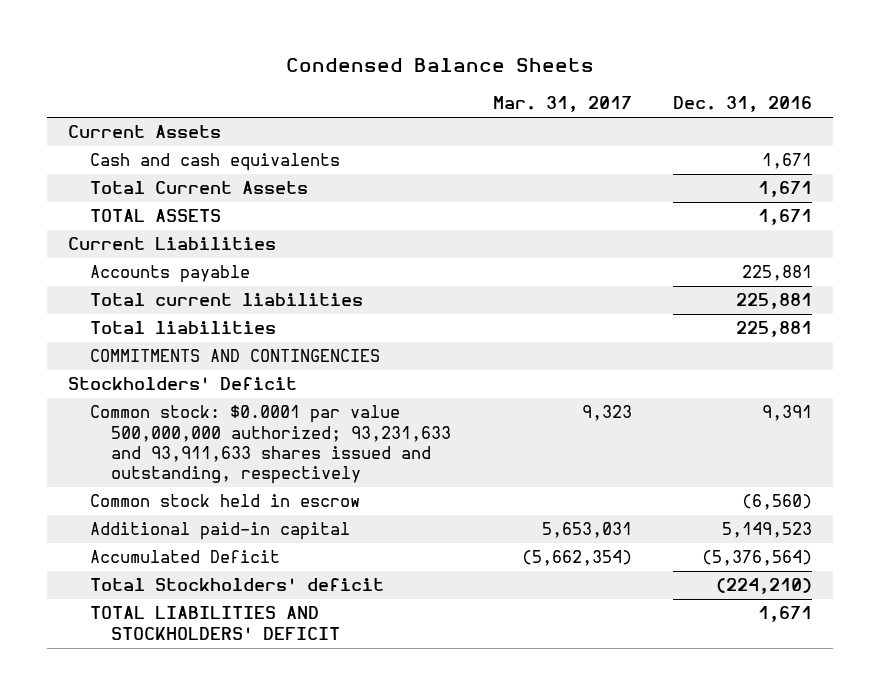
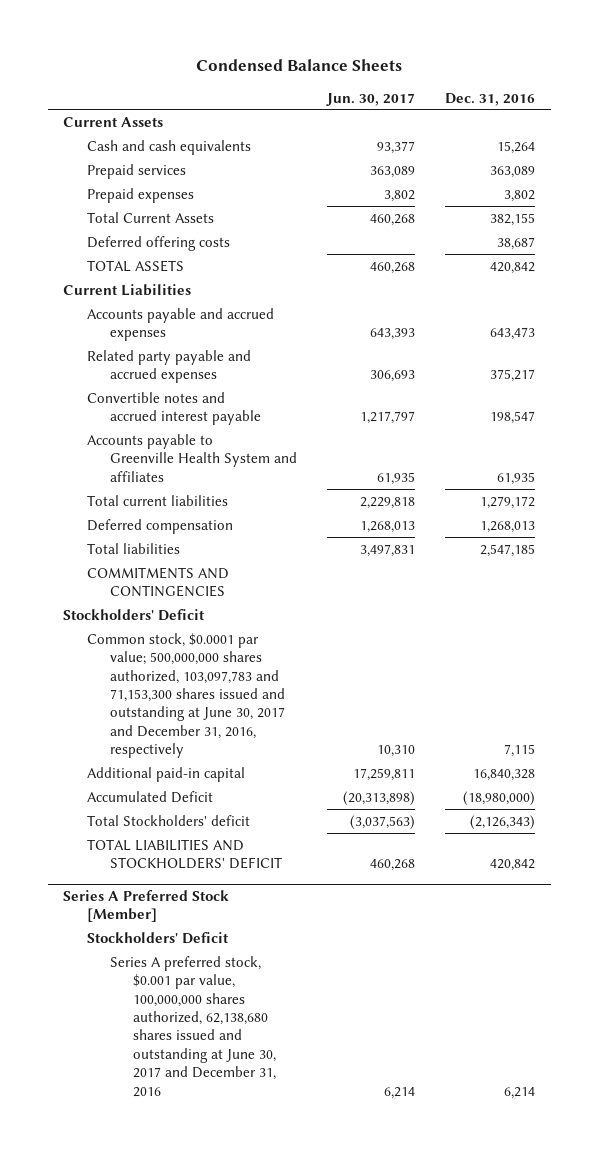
[492,96,632,113] Mar. 31, 2017 -> none
none -> [326,92,416,106] Jun. 30, 2017
[762,153,813,170] 1,671 -> [497,140,536,154] 15,264
none -> [86,163,186,179] Prepaid services
none -> [86,187,194,203] Prepaid expenses
[758,181,813,198] 1,671 -> [490,212,536,226] 382,155
none -> [86,235,230,251] Deferred offering costs
[758,209,813,226] 1,671 -> [490,261,536,274] 420,842
none -> [86,307,274,342] Accounts payable and accrued expenses
none -> [86,349,251,384] Related party payable and accrued expenses
none -> [86,391,261,426] Convertible notes and accrued interest payable
[89,265,250,284] Accounts payable -> [86,433,297,482] Accounts payable to Greenville Health System and affiliates
[742,265,813,282] 225,881 -> [497,471,536,485] 61,935
[736,293,813,310] 225,881 -> [480,495,536,509] 1,279,172
none -> [86,518,233,534] Deferred compensation
[736,321,813,338] 225,881 -> [480,543,536,557] 2,547,185
[89,494,360,508] Common stock held in escrow -> none
[89,405,452,485] Common stock: $0.0001 par value 500,000,000 authorized; 93,231,633 and 93,911,633 shares issued and outstanding, respectively -> [86,632,285,759] Common stock, $0.0001 par value; 500,000,000 shares authorized, 103,097,783 and 71,153,300 shares issued and outstanding at June 30, 2017 and December 31, 2016, respectively
[762,405,813,422] 9,391 -> [504,744,536,758] 7,115
[722,522,813,539] 5,149,523 -> [473,768,536,781] 16,840,328
[702,550,813,567] (5,376,564) -> [463,790,536,806] (18,980,000)
[716,578,813,595] (224,210) -> [470,814,536,830] (2,126,343)
[758,606,813,623] 1,671 -> [490,859,536,872] 420,842
none -> [63,889,230,923] Series A Preferred Stock [Member]
none -> [86,931,229,944] Stockholders' Deficit
none -> [109,955,276,1097] Series A preferred stock, $0.001 par value, 100,000,000 shares authorized, 62,138,680 shares issued and outstanding at June 30, 2017 and December 31, 2016

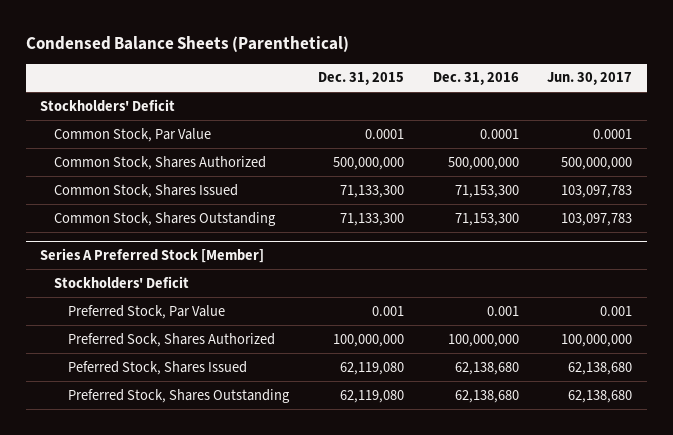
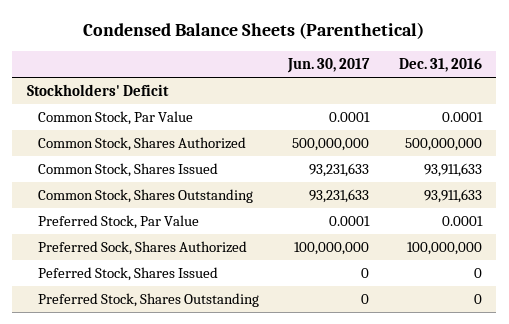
[317,72,404,86] Dec. 31, 2015 -> none
[40,248,265,264] Series A Preferred Stock [Member] -> none
[54,275,190,289] Stockholders' Deficit -> none
[454,184,519,198] 71,153,300 -> [423,163,482,178] 93,911,633
[561,184,633,198] 103,097,783 -> [309,163,370,178] 93,231,633
[454,212,519,226] 71,153,300 -> [423,189,482,204] 93,911,633
[561,212,633,226] 103,097,783 -> [309,189,370,204] 93,231,633
[486,305,519,316] 0.001 -> [441,216,483,227] 0.0001
[600,305,633,316] 0.001 -> [329,216,371,227] 0.0001
[454,361,519,375] 62,138,680 -> [473,268,482,279] 0
[568,361,633,375] 62,138,680 -> [361,268,370,279] 0
[454,389,519,403] 62,138,680 -> [473,294,482,305] 0
[568,389,633,403] 62,138,680 -> [361,294,370,305] 0

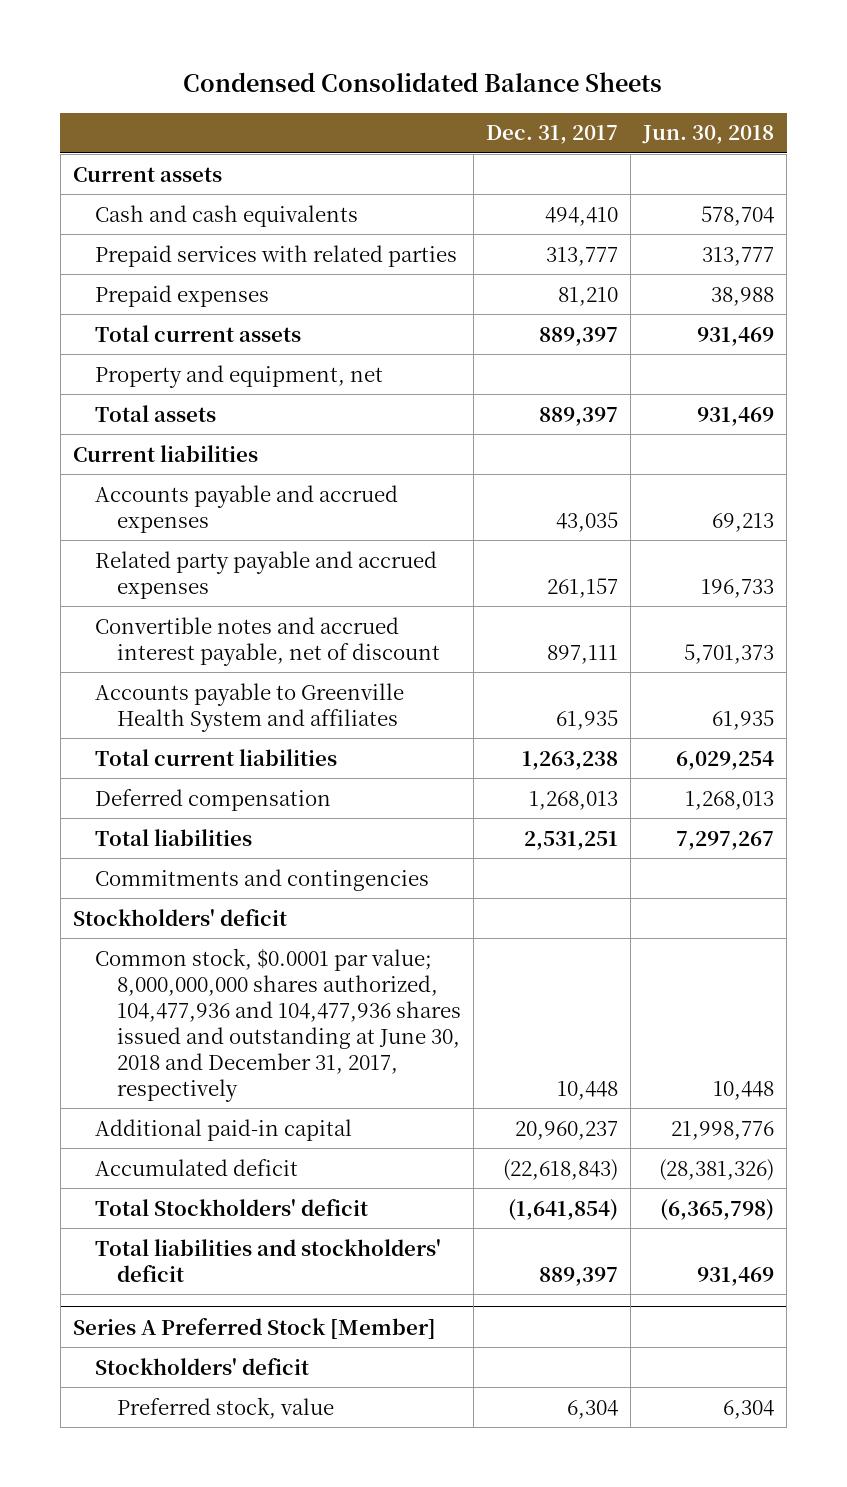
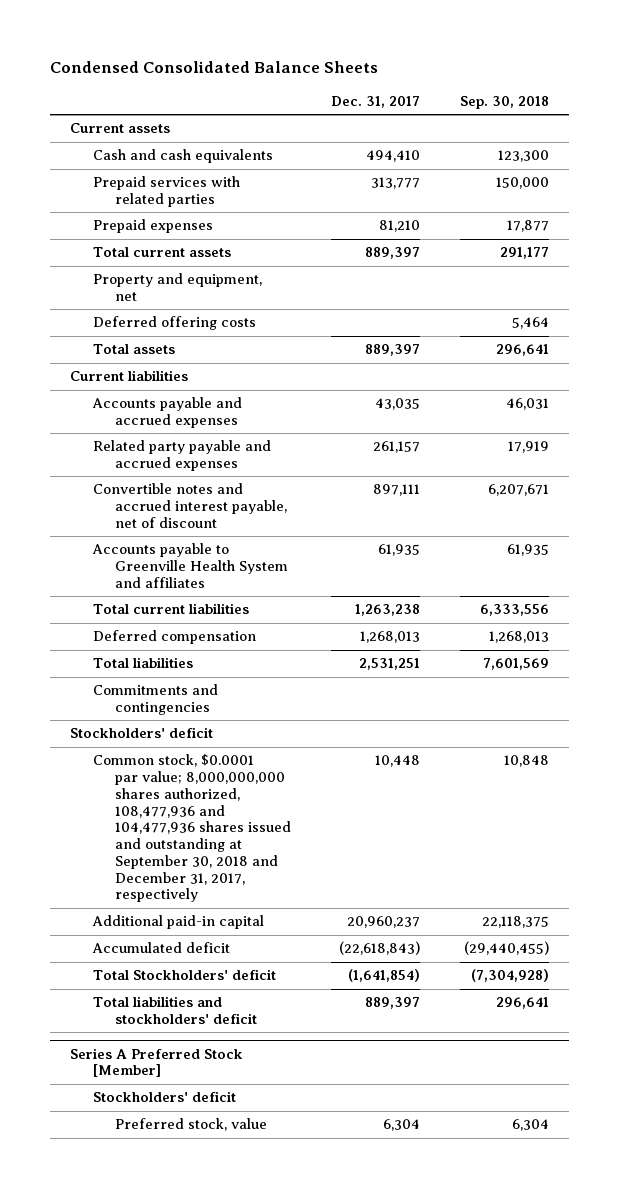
[642,125,775,145] Jun. 30, 2018 -> none
none -> [460,95,550,109] Sep. 30, 2018
none -> [92,316,256,331] Deferred offering costs
[94,947,462,1102] Common stock, $0.0001 par value; 8,000,000,000 shares authorized, 104,477,936 and 104,477,936 shares issued and outstanding at June 30, 2018 and December 31, 2017, respectively -> [92,754,292,903] Common stock, $0.0001 par value; 8,000,000,000 shares authorized, 108,477,936 and 104,477,936 shares issued and outstanding at September 30, 2018 and December 31, 2017, respectively

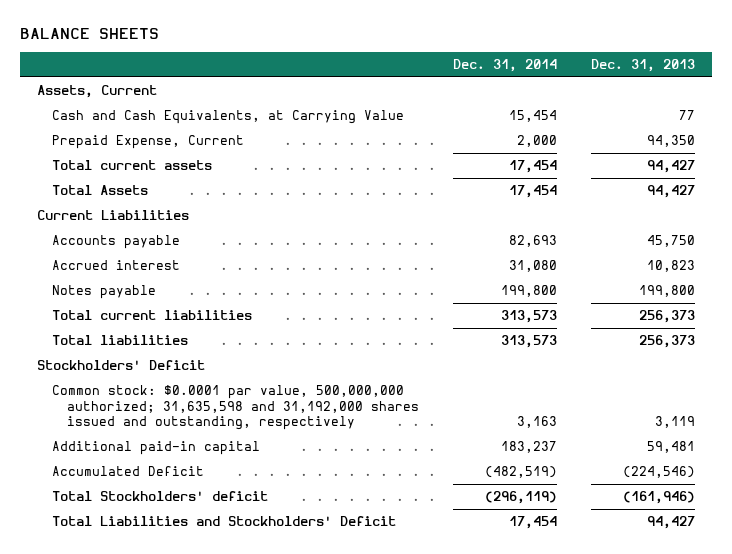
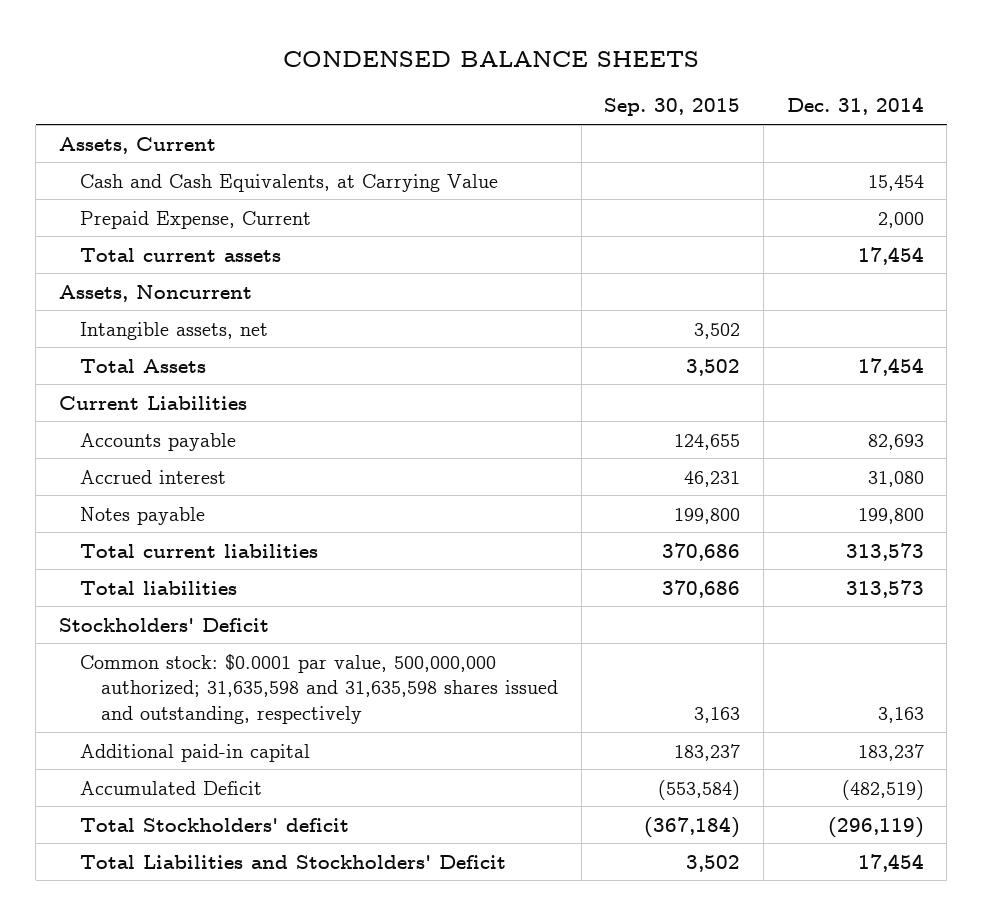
[19,28,159,40] BALANCE SHEETS -> [283,50,700,67] CONDENSED BALANCE SHEETS
[591,58,696,72] Dec. 31, 2013 -> none
none -> [604,98,741,117] Sep. 30, 2015
none -> [58,284,252,302] Assets, Noncurrent
none -> [79,321,268,340] Intangible assets, net
[52,385,420,431] Common stock: $0.0001 par value, 500,000,000 authorized; 31,635,598 and 31,192,000 shares issued and outstanding, respectively -> [79,653,558,724] Common stock: $0.0001 par value, 500,000,000 authorized; 31,635,598 and 31,635,598 shares issued and outstanding, respectively

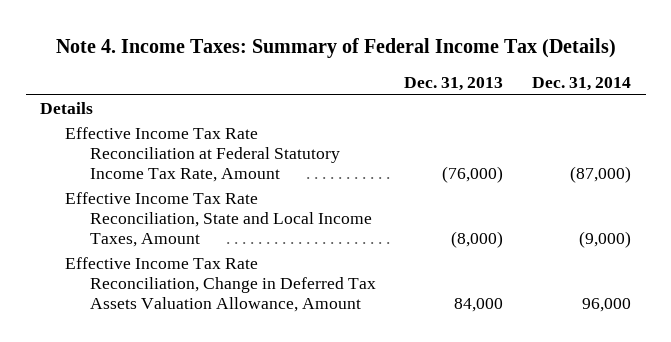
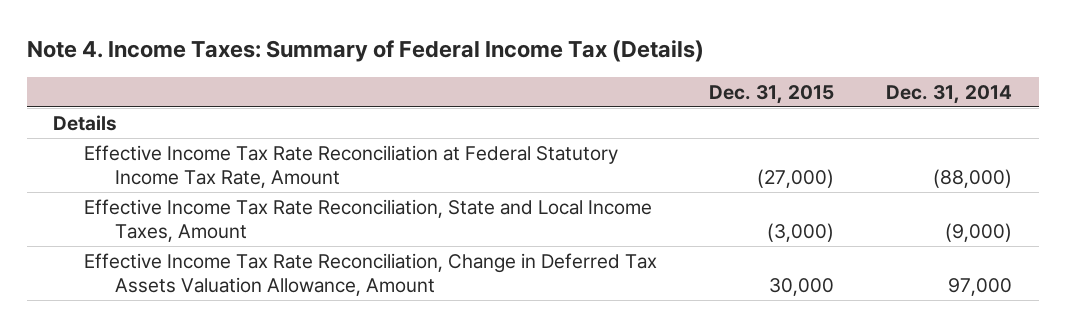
[404,76,504,91] Dec. 31, 2013 -> none
none -> [709,84,835,104] Dec. 31, 2015
[570,165,632,183] (87,000) -> [933,169,1013,189] (88,000)
[582,297,632,312] 96,000 -> [948,278,1013,297] 97,000

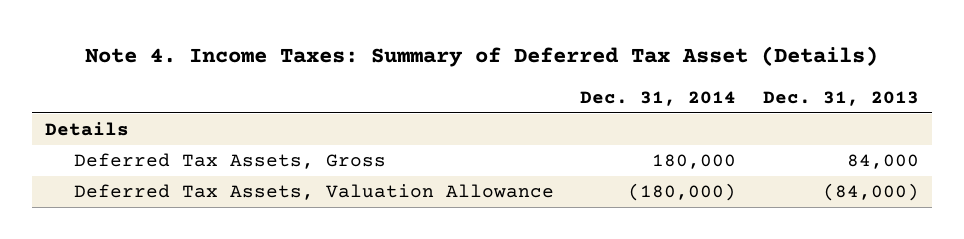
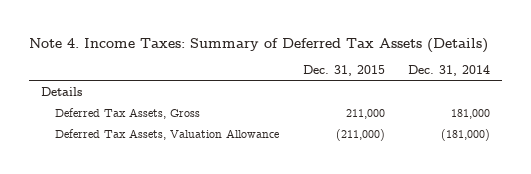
[85,46,879,68] Note 4. Income Taxes: Summary of Deferred Tax Asset (Details) -> [29,37,489,53] Note 4. Income Taxes: Summary of Deferred Tax Assets (Details)
[762,90,919,106] Dec. 31, 2013 -> none
none -> [302,65,385,77] Dec. 31, 2015
[652,154,737,170] 180,000 -> [451,109,491,120] 181,000
[628,183,737,202] (180,000) -> [441,129,491,142] (181,000)

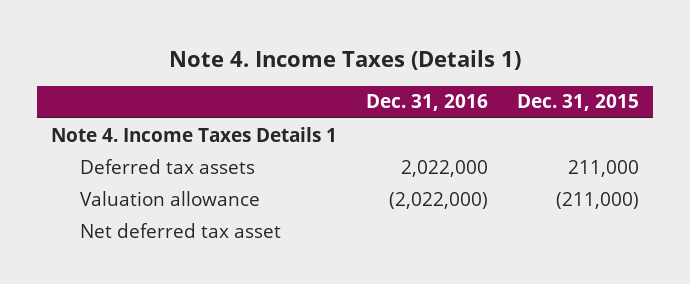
[29,37,489,53] Note 4. Income Taxes: Summary of Deferred Tax Assets (Details) -> [168,49,521,70] Note 4. Income Taxes (Details 1)
[408,65,491,77] Dec. 31, 2014 -> none
none -> [365,94,488,112] Dec. 31, 2016
[40,87,82,97] Details -> none
none -> [51,126,338,142] Note 4. Income Taxes Details 1
[55,108,201,120] Deferred Tax Assets, Gross -> [80,158,256,174] Deferred tax assets
[55,129,280,141] Deferred Tax Assets, Valuation Allowance -> [80,190,261,206] Valuation allowance
none -> [80,222,282,238] Net deferred tax asset

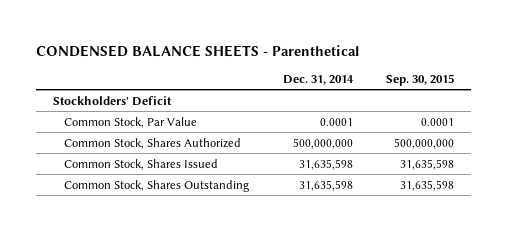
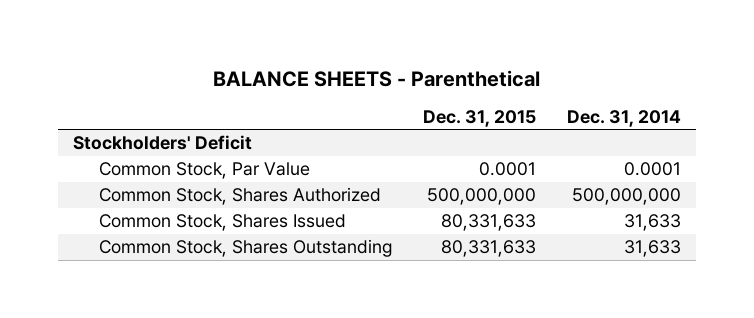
[36,44,360,57] CONDENSED BALANCE SHEETS - Parenthetical -> [212,69,540,87] BALANCE SHEETS - Parenthetical
[386,73,455,86] Sep. 30, 2015 -> none
none -> [422,109,536,127] Dec. 31, 2015
[298,158,353,170] 31,635,598 -> [623,214,681,232] 31,633
[298,179,353,191] 31,635,598 -> [623,240,681,258] 31,633

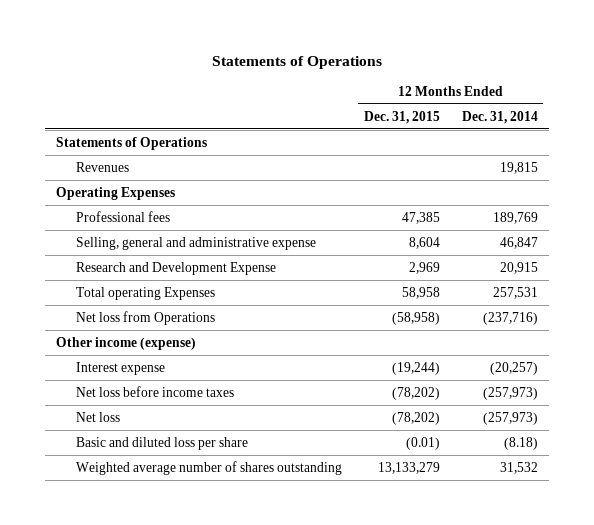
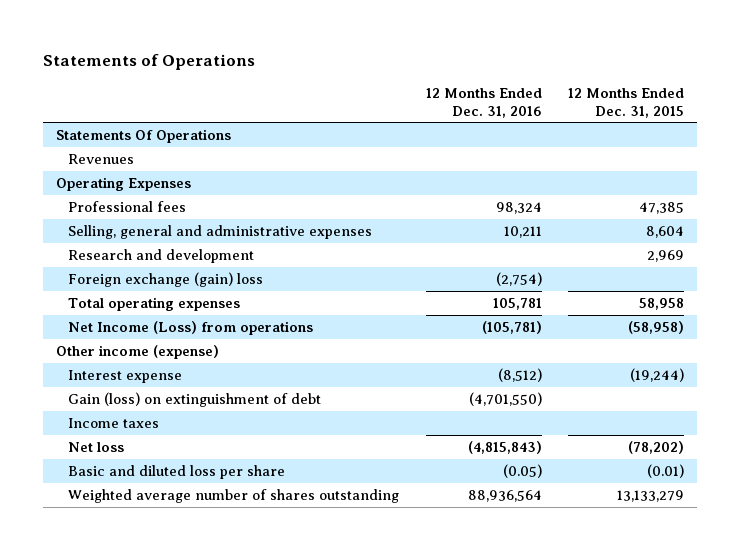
[461,110,538,124] Dec. 31, 2014 -> none
none -> [425,87,542,118] 12 Months Ended Dec. 31, 2016
[56,136,208,150] Statements of Operations -> [56,128,232,143] Statements Of Operations
[75,236,316,250] Selling, general and administrative expense -> [68,224,373,239] Selling, general and administrative expenses
[75,261,276,275] Research and Development Expense -> [68,248,255,263] Research and development
none -> [68,271,264,287] Foreign exchange (gain) loss
[75,286,215,300] Total operating Expenses -> [68,296,241,311] Total operating expenses
[75,310,215,325] Net loss from Operations -> [68,320,314,335] Net Income (Loss) from operations
[75,385,234,397] Net loss before income taxes -> none
none -> [68,391,322,407] Gain (loss) on extinguishment of debt
none -> [68,417,160,428] Income taxes

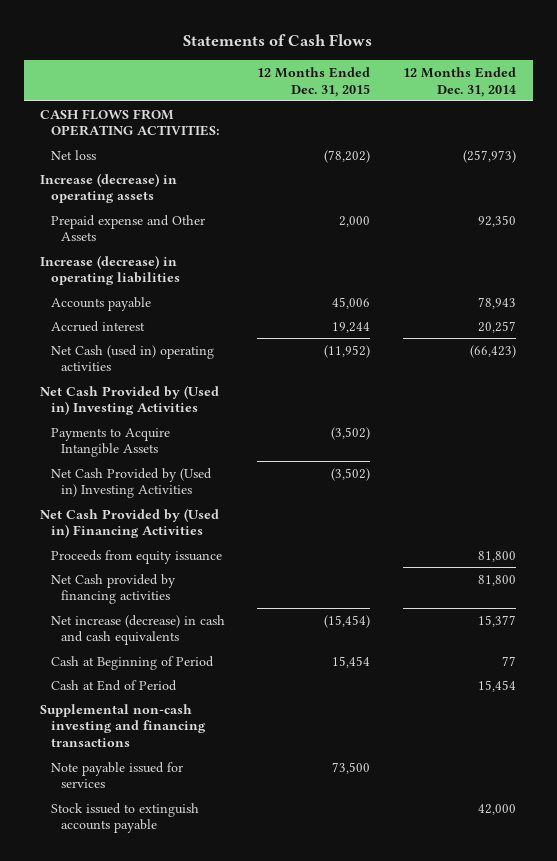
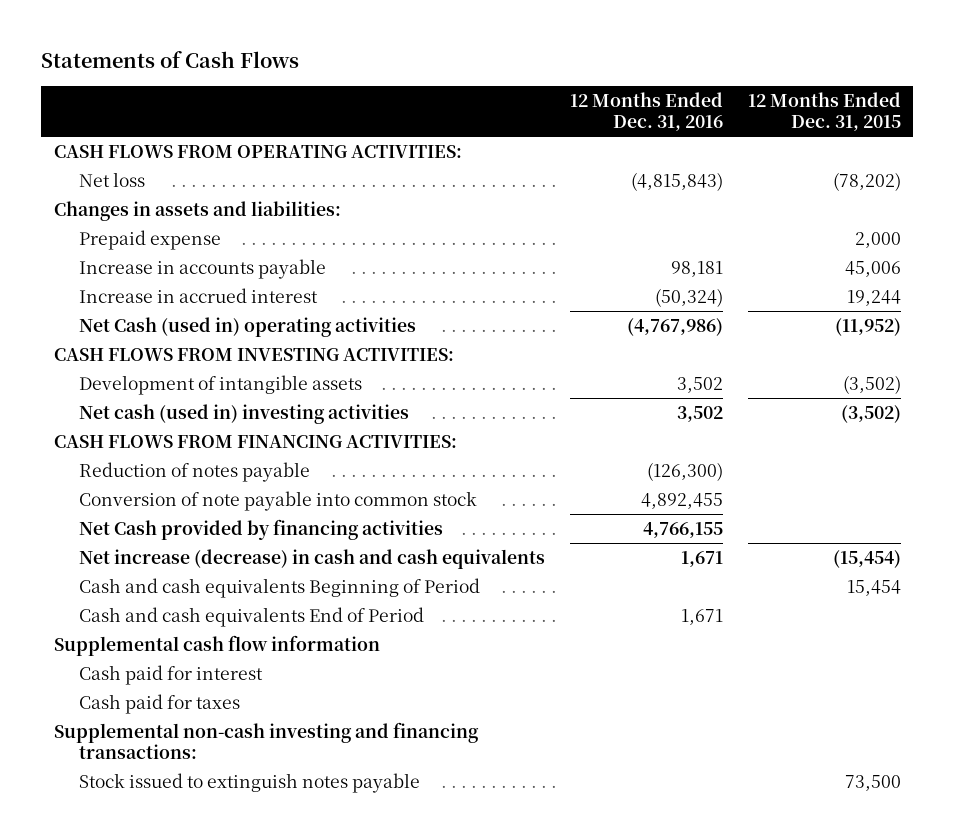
[403,66,517,97] 12 Months Ended Dec. 31, 2014 -> none
none -> [569,91,723,131] 12 Months Ended Dec. 31, 2016
[40,172,178,204] Increase (decrease) in operating assets -> none
[40,254,180,286] Increase (decrease) in operating liabilities -> none
none -> [53,201,341,222] Changes in assets and liabilities:
[50,214,205,242] Prepaid expense and Other Assets -> [78,230,221,251] Prepaid expense
[50,296,151,311] Accounts payable -> [78,259,326,280] Increase in accounts payable
[50,320,145,332] Accrued interest -> [78,288,318,304] Increase in accrued interest
[50,549,222,564] Proceeds from equity issuance -> none
[40,384,220,416] Net Cash Provided by (Used in) Investing Activities -> [53,348,454,362] CASH FLOWS FROM INVESTING ACTIVITIES:
[50,427,170,458] Payments to Acquire Intangible Assets -> [78,375,362,396] Development of intangible assets
[50,467,212,499] Net Cash Provided by (Used in) Investing Activities -> [78,404,409,425] Net cash (used in) investing activities
[40,507,220,539] Net Cash Provided by (Used in) Financing Activities -> [53,435,457,449] CASH FLOWS FROM FINANCING ACTIVITIES:
none -> [78,462,310,483] Reduction of notes payable
none -> [78,491,477,512] Conversion of note payable into common stock
[50,802,199,834] Stock issued to extinguish accounts payable -> none
[50,655,214,670] Cash at Beginning of Period -> [78,578,480,599] Cash and cash equivalents Beginning of Period
[50,679,177,691] Cash at End of Period -> [78,607,424,628] Cash and cash equivalents End of Period
none -> [53,635,380,657] Supplemental cash flow information
none -> [78,665,263,686] Cash paid for interest
none -> [78,694,240,715] Cash paid for taxes
[40,703,206,748] Supplemental non-cash investing and financing transactions -> [53,722,479,759] Supplemental non-cash investing and financing transactions:
[50,761,183,789] Note payable issued for services -> [78,773,420,794] Stock issued to extinguish notes payable

